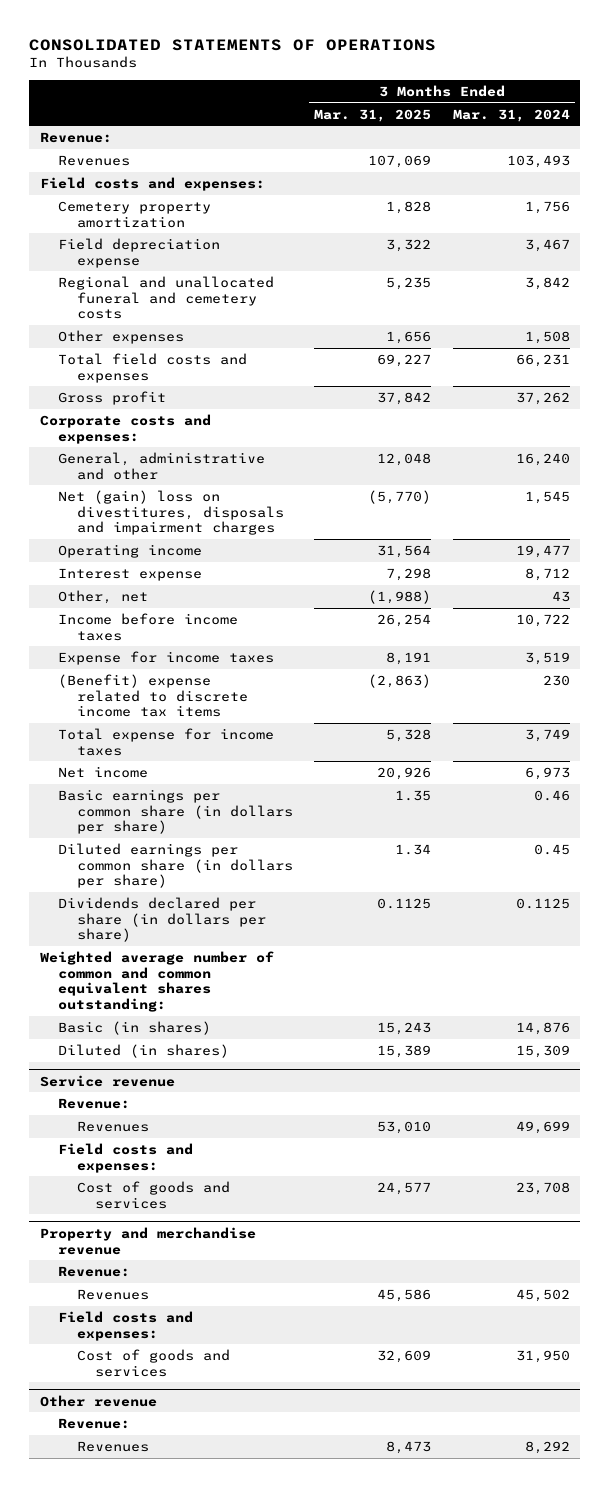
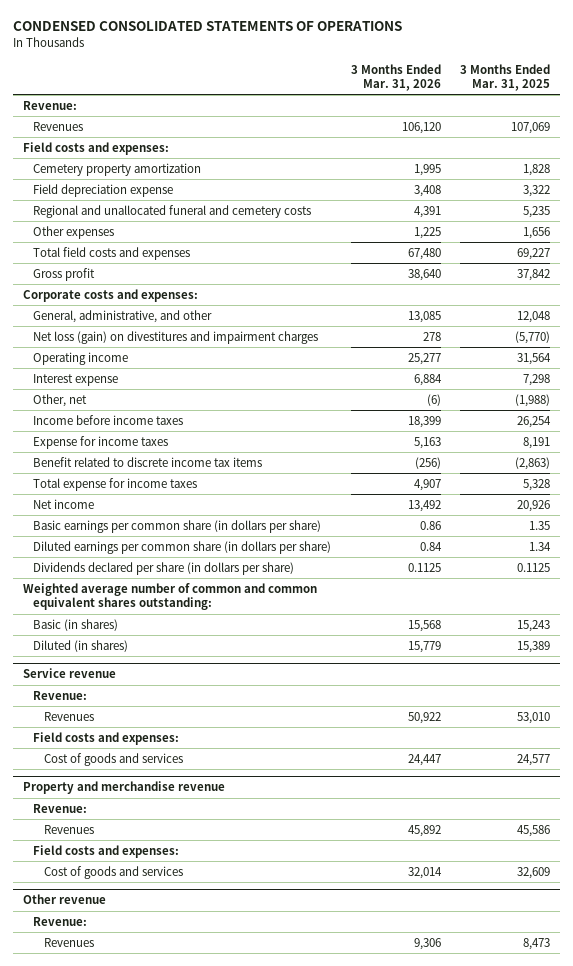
[29,38,437,51] CONSOLIDATED STATEMENTS OF OPERATIONS -> [13,21,403,32] CONDENSED CONSOLIDATED STATEMENTS OF OPERATIONS
[452,108,570,122] Mar. 31, 2024 -> none
none -> [350,63,441,92] 3 Months Ended Mar. 31, 2026
[58,451,266,480] General, administrative and other -> [33,309,213,323] General, administrative, and other
[58,489,284,536] Net (gain) loss on divestitures, disposals and impairment charges -> [33,330,319,344] Net loss (gain) on divestitures and impairment charges
[58,673,248,718] (Benefit) expense related to discrete income tax items -> [33,456,263,467] Benefit related to discrete income tax items

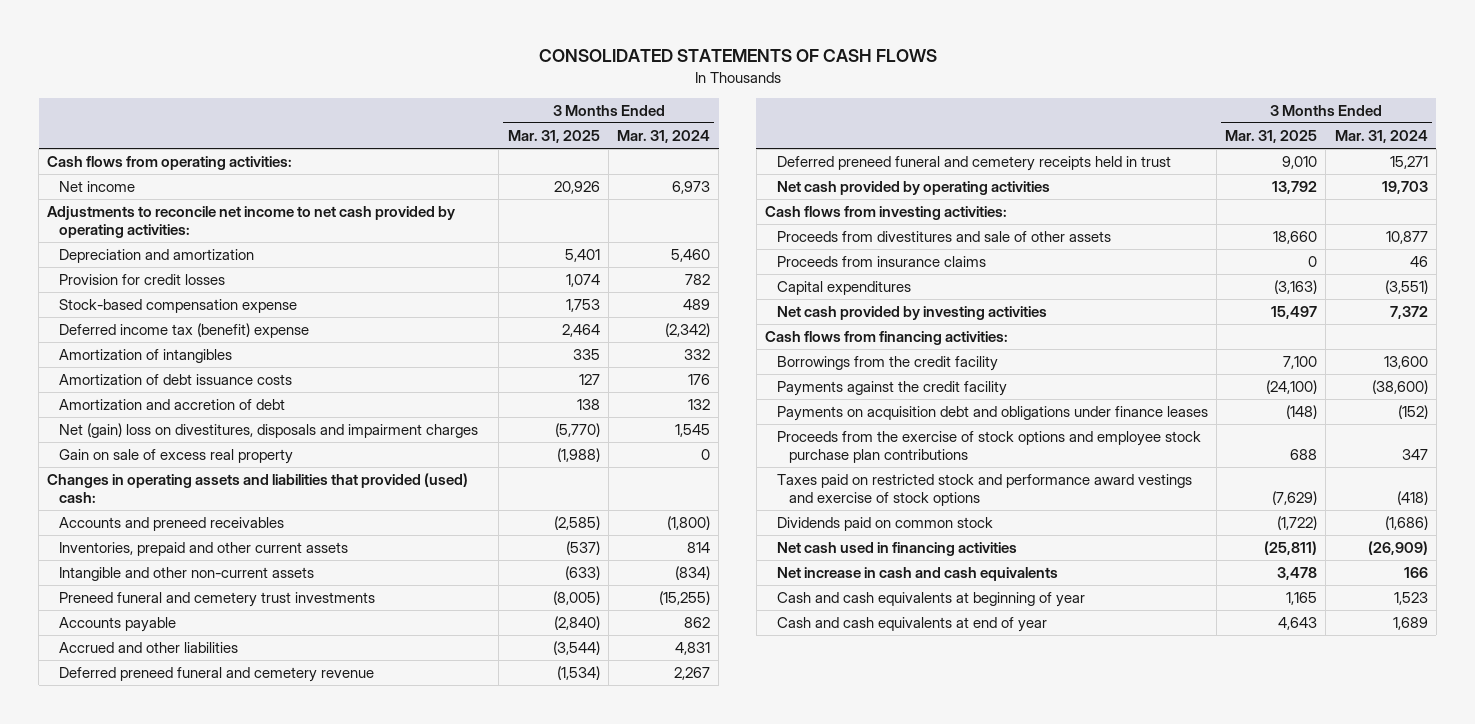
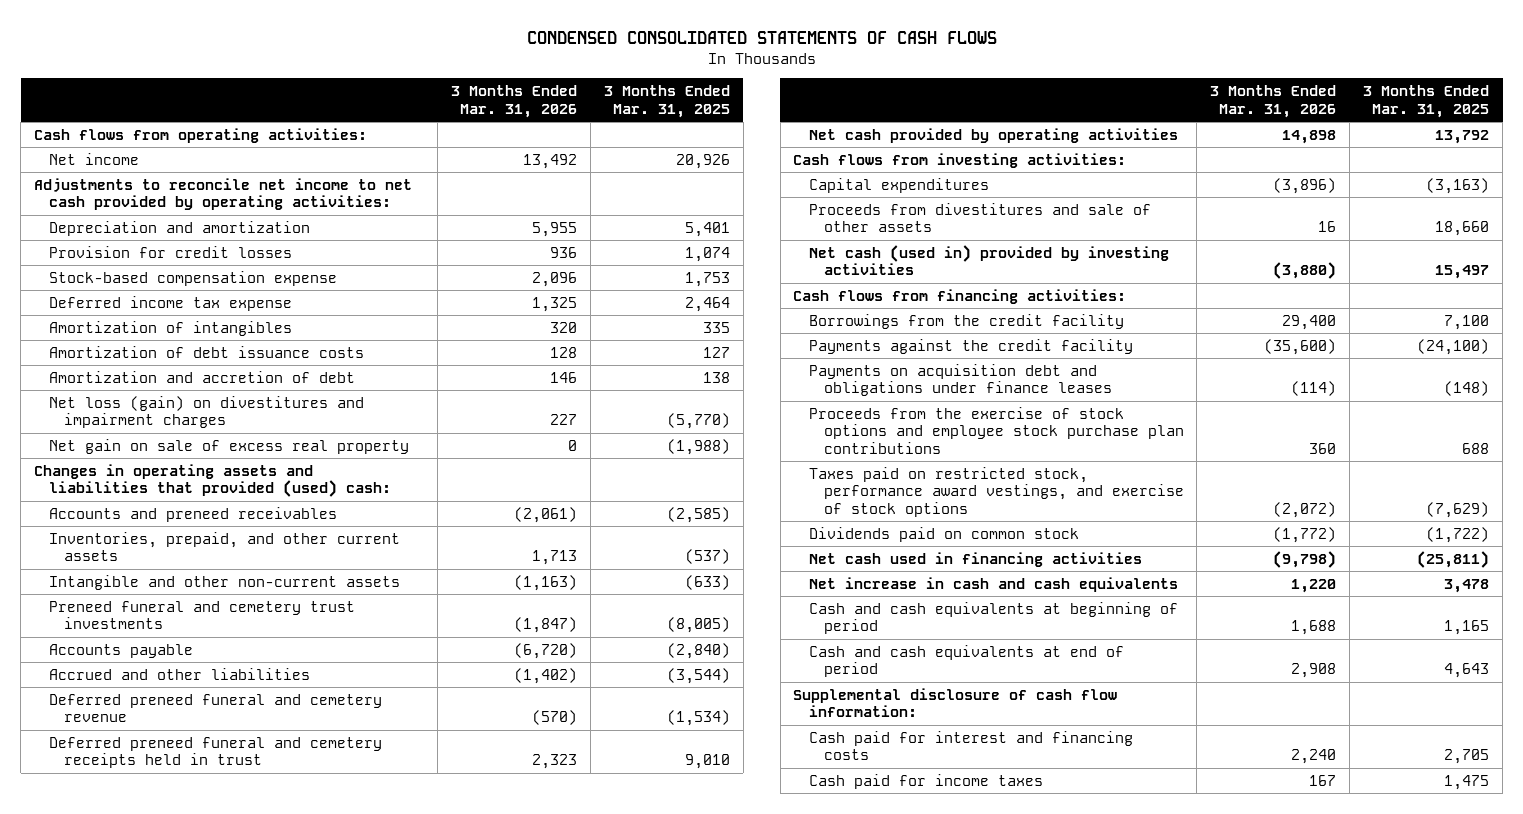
[538,49,937,63] CONSOLIDATED STATEMENTS OF CASH FLOWS -> [526,30,997,44] CONDENSED CONSOLIDATED STATEMENTS OF CASH FLOWS
[616,130,710,144] Mar. 31, 2024 -> none
none -> [451,85,578,118] 3 Months Ended Mar. 31, 2026
[59,323,310,339] Deferred income tax (benefit) expense -> [49,295,293,311] Deferred income tax expense
[59,423,479,439] Net (gain) loss on divestitures, disposals and impairment charges -> [49,395,365,429] Net loss (gain) on divestitures and impairment charges
[59,449,294,465] Gain on sale of excess real property -> [49,438,410,454] Net gain on sale of excess real property
[59,542,349,557] Inventories, prepaid and other current assets -> [49,531,401,562] Inventories, prepaid, and other current assets
[776,256,986,268] Proceeds from insurance claims -> none
[776,231,1111,243] Proceeds from divestitures and sale of other assets -> [808,202,1151,233] Proceeds from divestitures and sale of other assets
[776,306,1047,321] Net cash provided by investing activities -> [808,244,1169,276] Net cash (used in) provided by investing activities
[776,474,1192,507] Taxes paid on restricted stock and performance award vestings and exercise of stock options -> [808,466,1184,517] Taxes paid on restricted stock, performance award vestings, and exercise of stock options
[776,592,1085,608] Cash and cash equivalents at beginning of year -> [808,601,1178,635] Cash and cash equivalents at beginning of period
[776,617,1047,633] Cash and cash equivalents at end of year -> [808,644,1124,678] Cash and cash equivalents at end of period
none -> [793,687,1118,718] Supplemental disclosure of cash flow information:
none -> [808,730,1133,761] Cash paid for interest and financing costs
none -> [808,773,1043,789] Cash paid for income taxes

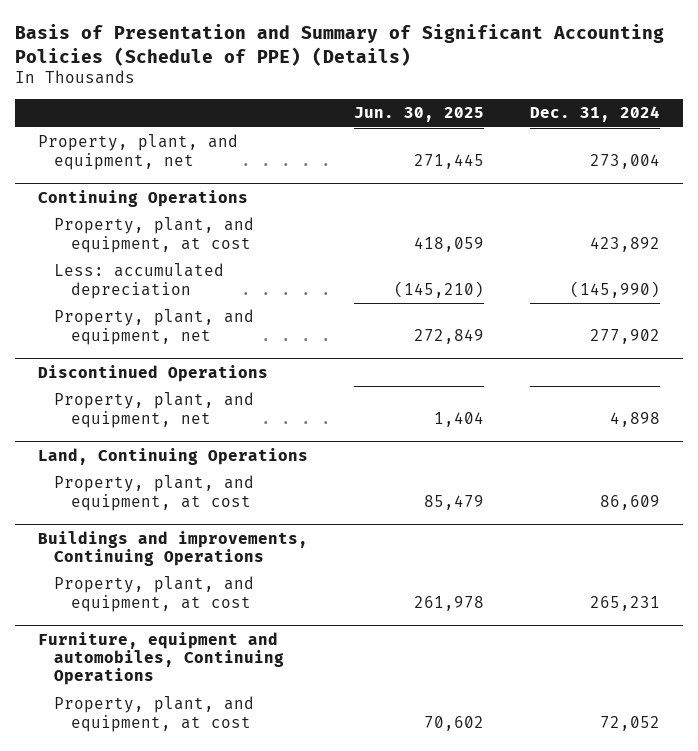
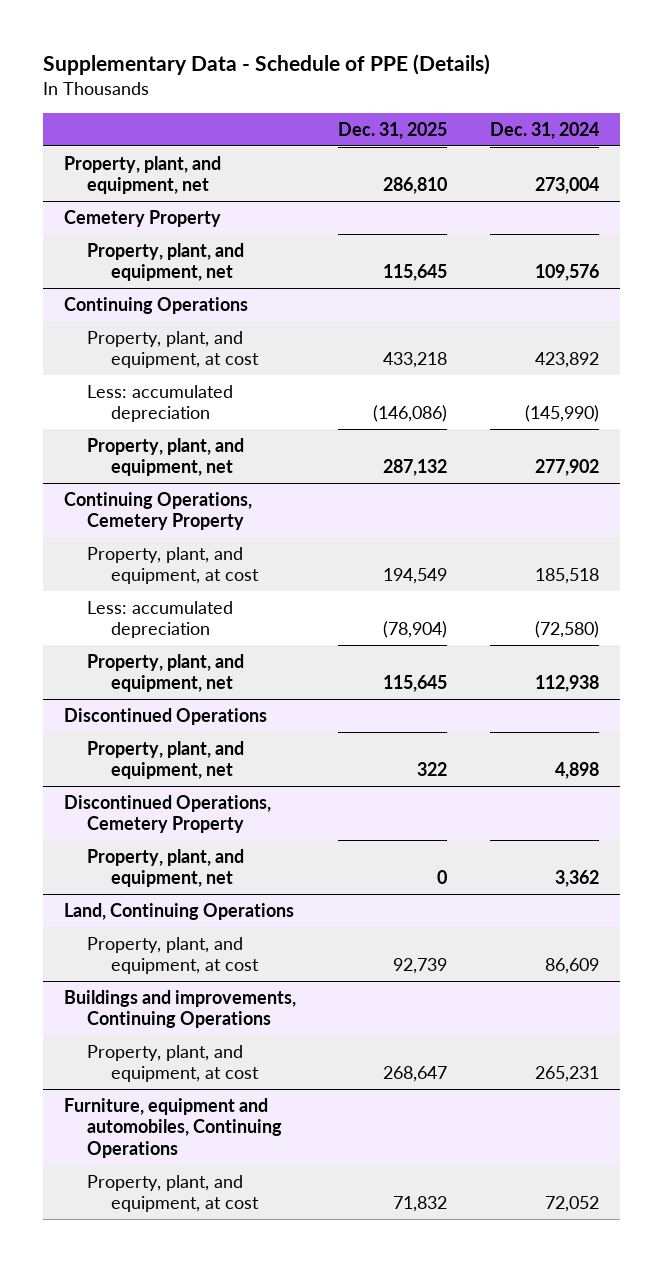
[14,23,664,66] Basis of Presentation and Summary of Significant Accounting Policies (Schedule of PPE) (Details) -> [43,53,491,75] Supplementary Data - Schedule of PPE (Details)
[353,107,484,123] Jun. 30, 2025 -> none
none -> [338,121,448,139] Dec. 31, 2025
none -> [64,209,222,227] Cemetery Property
none -> [87,242,245,282] Property, plant, and equipment, net
none -> [64,491,253,531] Continuing Operations, Cemetery Property
none -> [87,546,259,585] Property, plant, and equipment, at cost
none -> [87,600,234,639] Less: accumulated depreciation
none -> [87,653,245,693] Property, plant, and equipment, net
none -> [64,794,272,834] Discontinued Operations, Cemetery Property
none -> [87,848,245,888] Property, plant, and equipment, net

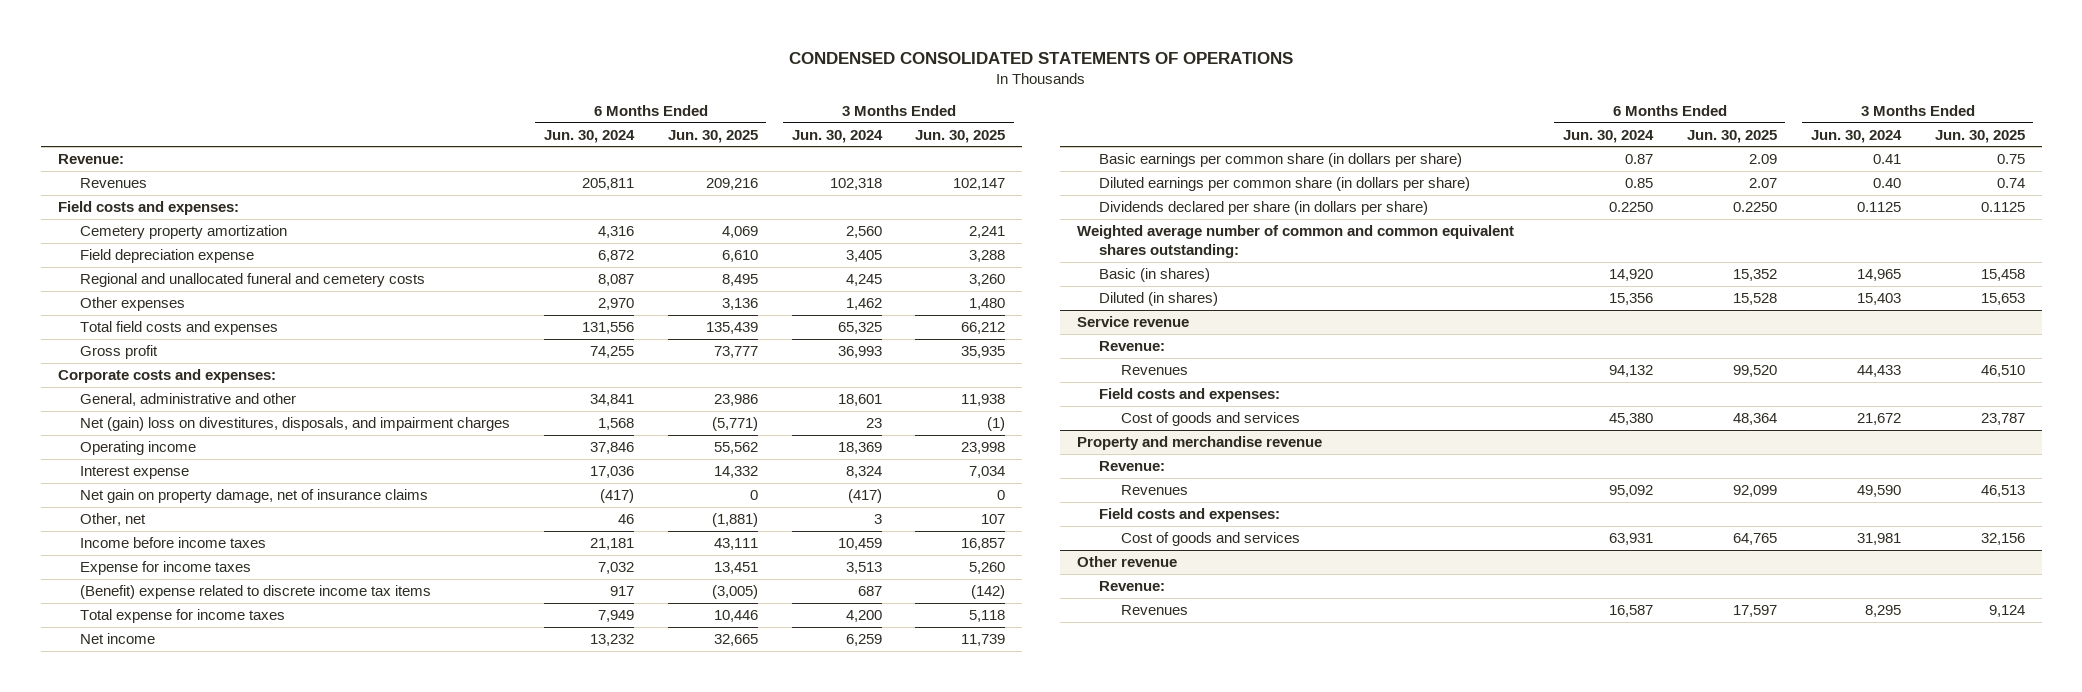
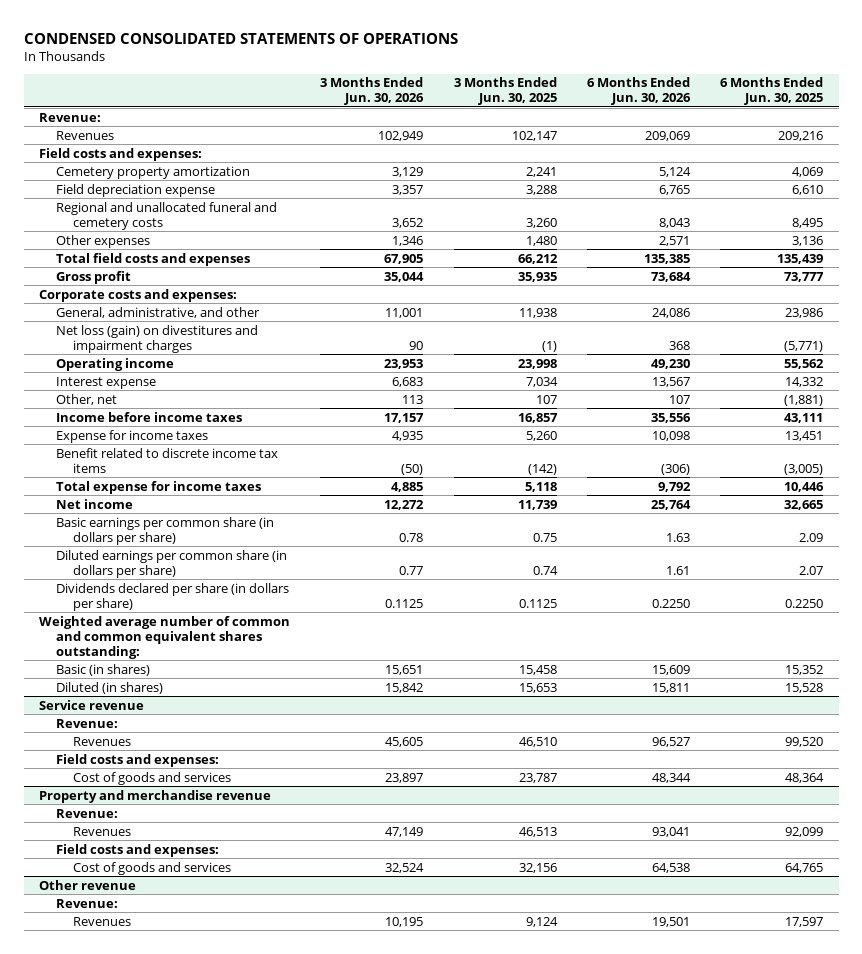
[543,129,635,143] Jun. 30, 2024 -> none
[791,129,883,143] Jun. 30, 2024 -> none
none -> [320,77,425,106] 3 Months Ended Jun. 30, 2026
none -> [587,77,692,106] 6 Months Ended Jun. 30, 2026
[79,393,296,407] General, administrative and other -> [55,306,260,318] General, administrative, and other
[79,417,510,432] Net (gain) loss on divestitures, disposals, and impairment charges -> [55,324,258,353] Net loss (gain) on divestitures and impairment charges
[79,489,428,504] Net gain on property damage, net of insurance claims -> none
[79,585,431,600] (Benefit) expense related to discrete income tax items -> [55,447,278,473] Benefit related to discrete income tax items

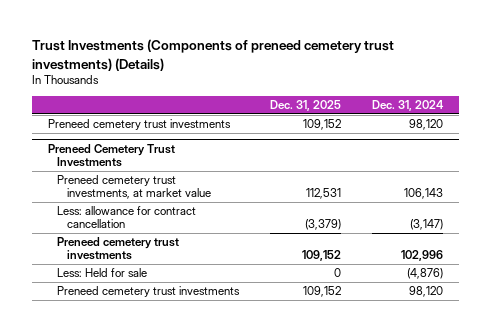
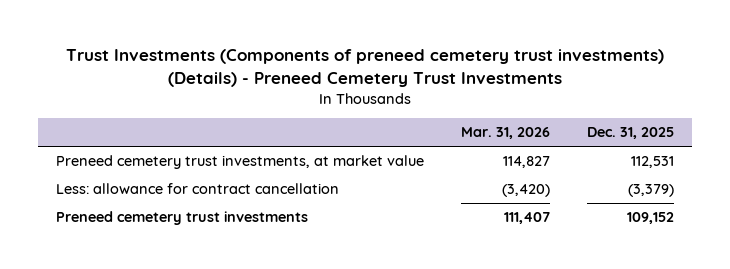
[32,39,395,71] Trust Investments (Components of preneed cemetery trust investments) (Details) -> [66,48,665,87] Trust Investments (Components of preneed cemetery trust investments) (Details) - Preneed Cemetery Trust Investments
[372,99,445,111] Dec. 31, 2024 -> none
none -> [461,127,551,140] Mar. 31, 2026
[47,119,231,131] Preneed cemetery trust investments -> none
[47,143,175,168] Preneed Cemetery Trust Investments -> none
[57,268,148,278] Less: Held for sale -> none
[57,286,241,298] Preneed cemetery trust investments -> none

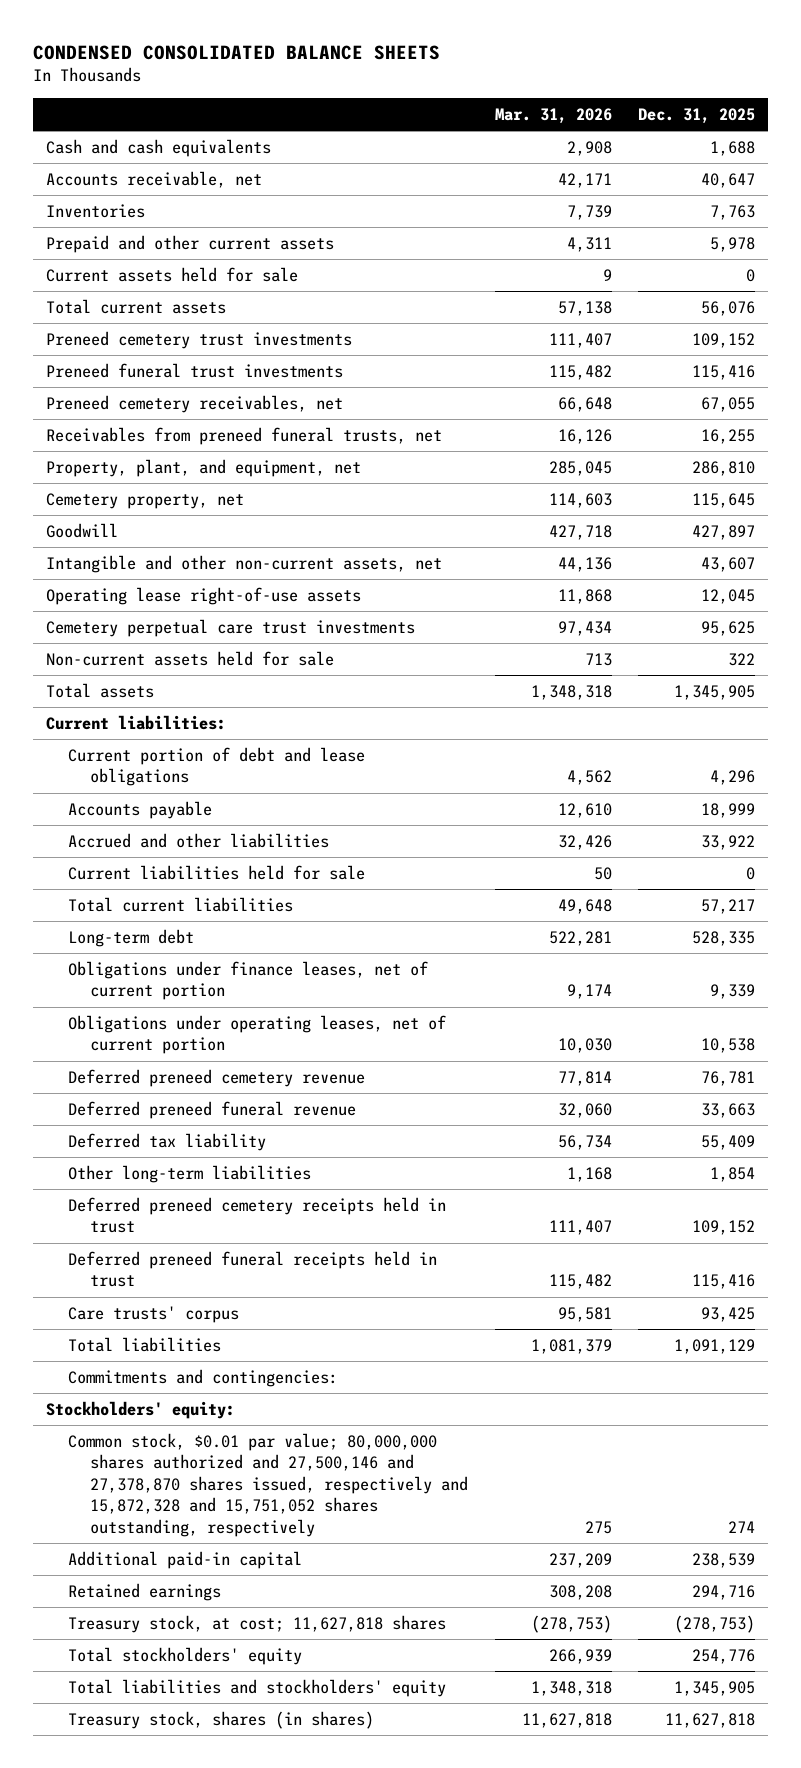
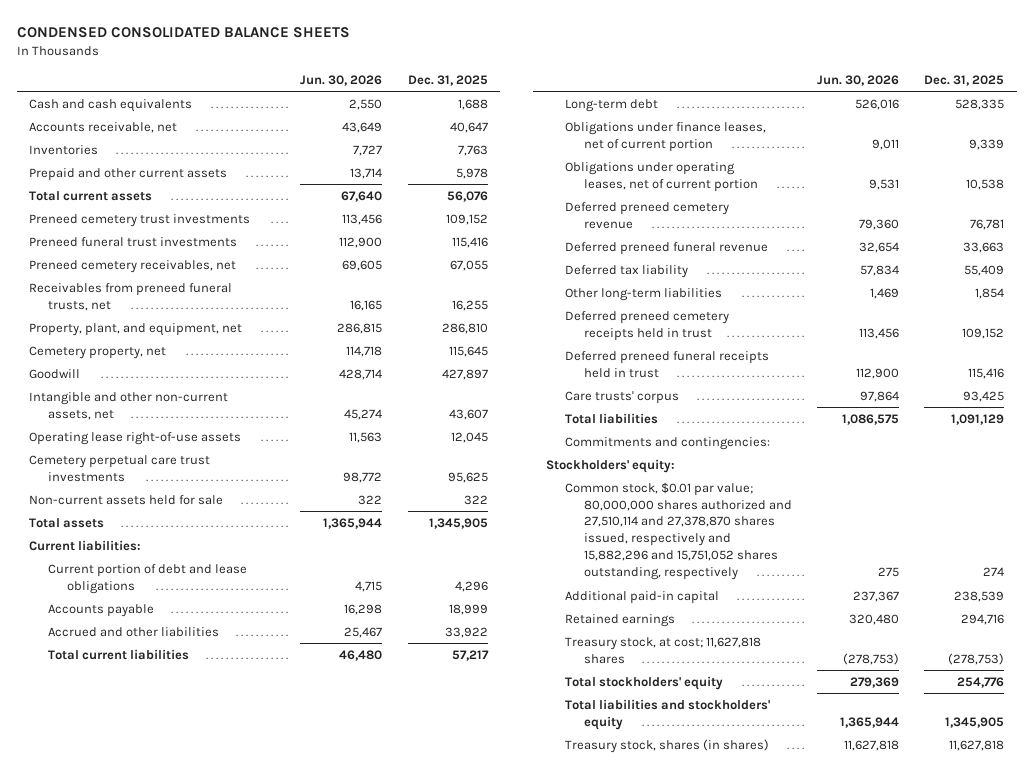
[494,107,612,124] Mar. 31, 2026 -> none
none -> [300,74,383,86] Jun. 30, 2026
[46,266,299,282] Current assets held for sale -> none
[68,864,366,880] Current liabilities held for sale -> none
[68,1432,469,1537] Common stock, $0.01 par value; 80,000,000 shares authorized and 27,500,146 and 27,378,870 shares issued, respectively and 15,872,328 and 15,751,052 shares outstanding, respectively -> [564,481,792,580] Common stock, $0.01 par value; 80,000,000 shares authorized and 27,510,114 and 27,378,870 shares issued, respectively and 15,882,296 and 15,751,052 shares outstanding, respectively

